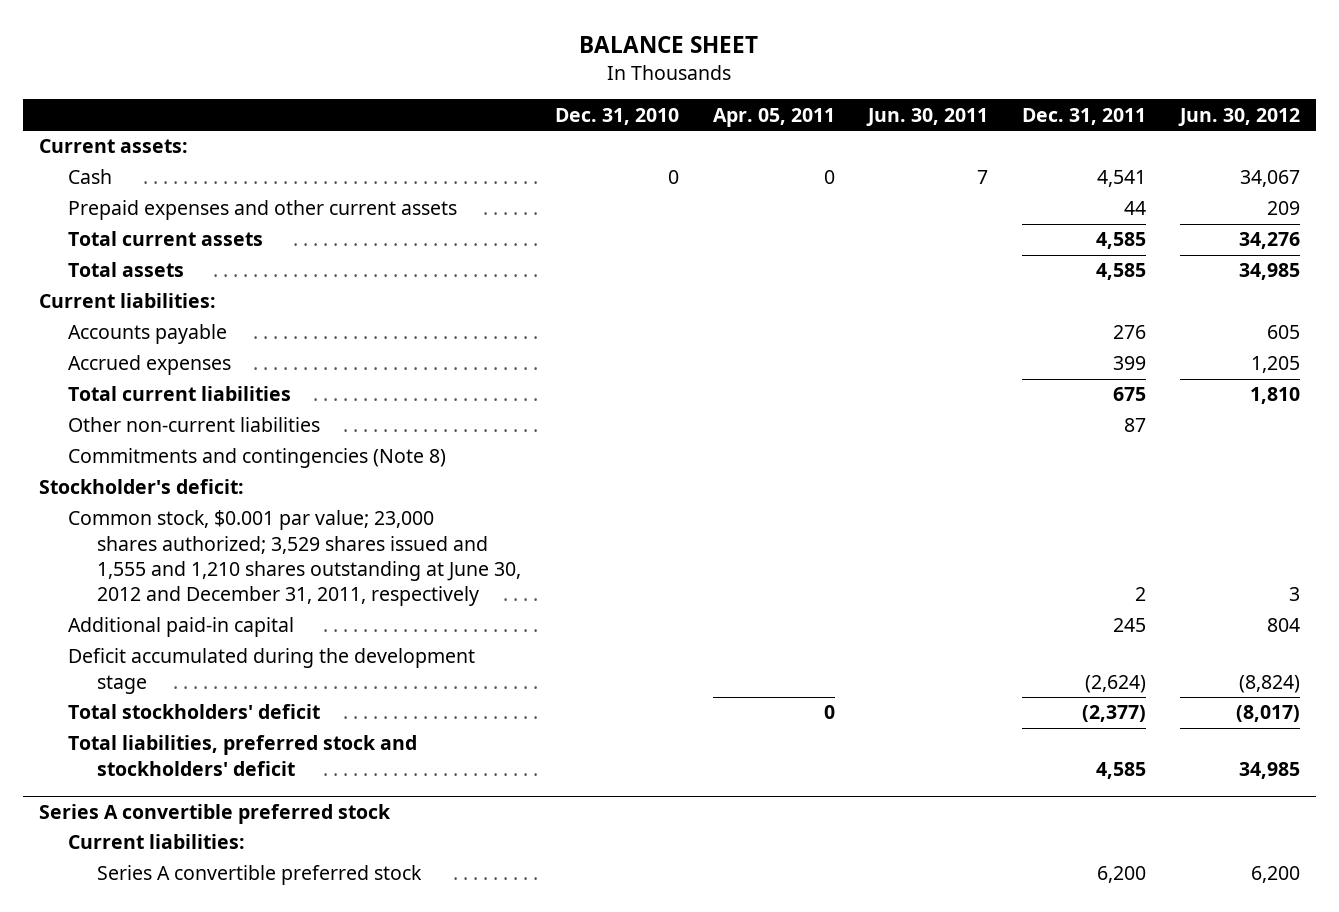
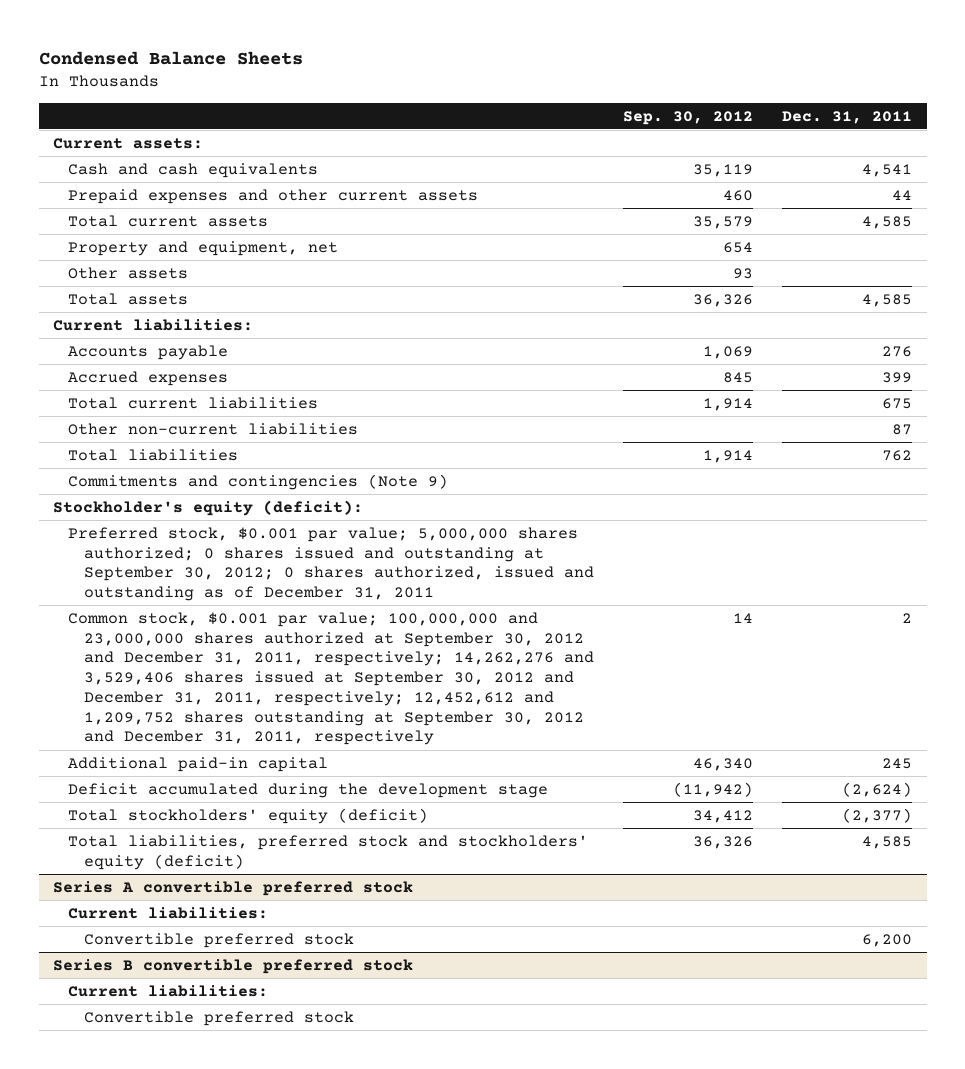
[579,36,759,54] BALANCE SHEET -> [38,51,303,66] Condensed Balance Sheets
[555,107,680,125] Dec. 31, 2010 -> none
[712,107,835,127] Apr. 05, 2011 -> none
[866,107,989,126] Jun. 30, 2011 -> none
[1177,107,1300,126] Jun. 30, 2012 -> none
none -> [622,110,753,125] Sep. 30, 2012
[68,169,113,185] Cash -> [68,162,319,178] Cash and cash equivalents
none -> [68,240,339,256] Property and equipment, net
none -> [68,266,189,279] Other assets
none -> [68,448,239,461] Total liabilities
[68,448,447,469] Commitments and contingencies (Note 8) -> [68,473,449,490] Commitments and contingencies (Note 9)
[39,479,245,495] Stockholder's deficit: -> [53,499,364,516] Stockholder's equity (deficit):
none -> [68,526,594,602] Preferred stock, $0.001 par value; 5,000,000 shares authorized; 0 shares issued and outstanding at September 30, 2012; 0 shares authorized, issued and outstanding as of December 31, 2011
[68,510,522,607] Common stock, $0.001 par value; 23,000 shares authorized; 3,529 shares issued and 1,555 and 1,210 shares outstanding at June 30, 2012 and December 31, 2011, respectively -> [68,611,594,746] Common stock, $0.001 par value; 100,000,000 and 23,000,000 shares authorized at September 30, 2012 and December 31, 2011, respectively; 14,262,276 and 3,529,406 shares issued at September 30, 2012 and December 31, 2011, respectively; 12,452,612 and 1,209,752 shares outstanding at September 30, 2012 and December 31, 2011, respectively
[68,704,321,720] Total stockholders' deficit -> [68,807,429,824] Total stockholders' equity (deficit)
[68,735,418,776] Total liabilities, preferred stock and stockholders' deficit -> [68,834,589,870] Total liabilities, preferred stock and stockholders' equity (deficit)
[97,865,423,886] Series A convertible preferred stock -> [83,932,354,948] Convertible preferred stock
none -> [53,958,414,974] Series B convertible preferred stock
none -> [68,984,269,997] Current liabilities:
none -> [83,1010,354,1026] Convertible preferred stock

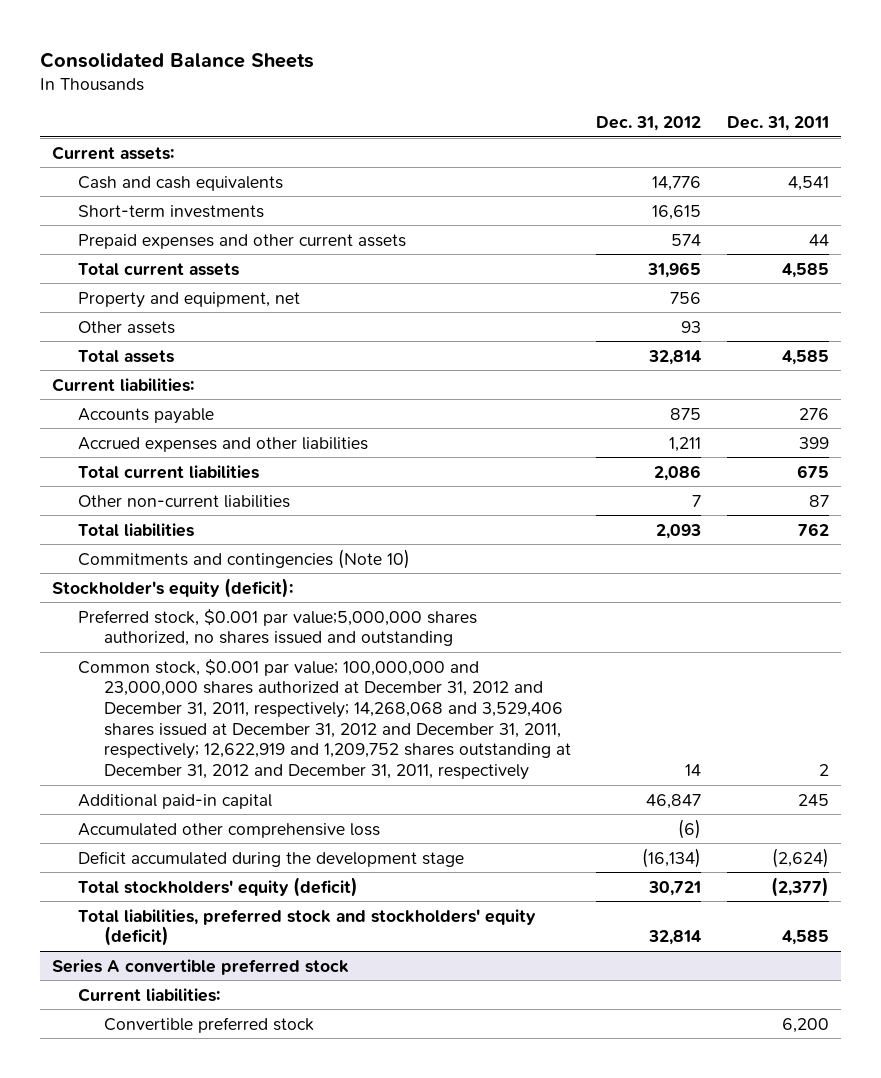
[38,51,303,66] Condensed Balance Sheets -> [39,51,314,68] Consolidated Balance Sheets
[622,110,753,125] Sep. 30, 2012 -> none
none -> [596,116,702,132] Dec. 31, 2012
none -> [78,204,265,218] Short-term investments
[68,370,229,386] Accrued expenses -> [78,436,369,452] Accrued expenses and other liabilities
[68,473,449,490] Commitments and contingencies (Note 9) -> [78,548,411,569] Commitments and contingencies (Note 10)
[68,526,594,602] Preferred stock, $0.001 par value; 5,000,000 shares authorized; 0 shares issued and outstanding at September 30, 2012; 0 shares authorized, issued and outstanding as of December 31, 2011 -> [78,608,478,647] Preferred stock, $0.001 par value;5,000,000 shares authorized, no shares issued and outstanding
[68,611,594,746] Common stock, $0.001 par value; 100,000,000 and 23,000,000 shares authorized at September 30, 2012 and December 31, 2011, respectively; 14,262,276 and 3,529,406 shares issued at September 30, 2012 and December 31, 2011, respectively; 12,452,612 and 1,209,752 shares outstanding at September 30, 2012 and December 31, 2011, respectively -> [78,658,572,780] Common stock, $0.001 par value; 100,000,000 and 23,000,000 shares authorized at December 31, 2012 and December 31, 2011, respectively; 14,268,068 and 3,529,406 shares issued at December 31, 2012 and December 31, 2011, respectively; 12,622,919 and 1,209,752 shares outstanding at December 31, 2012 and December 31, 2011, respectively
none -> [78,822,381,838] Accumulated other comprehensive loss
[53,958,414,974] Series B convertible preferred stock -> none
[68,984,269,997] Current liabilities: -> none
[83,1010,354,1026] Convertible preferred stock -> none

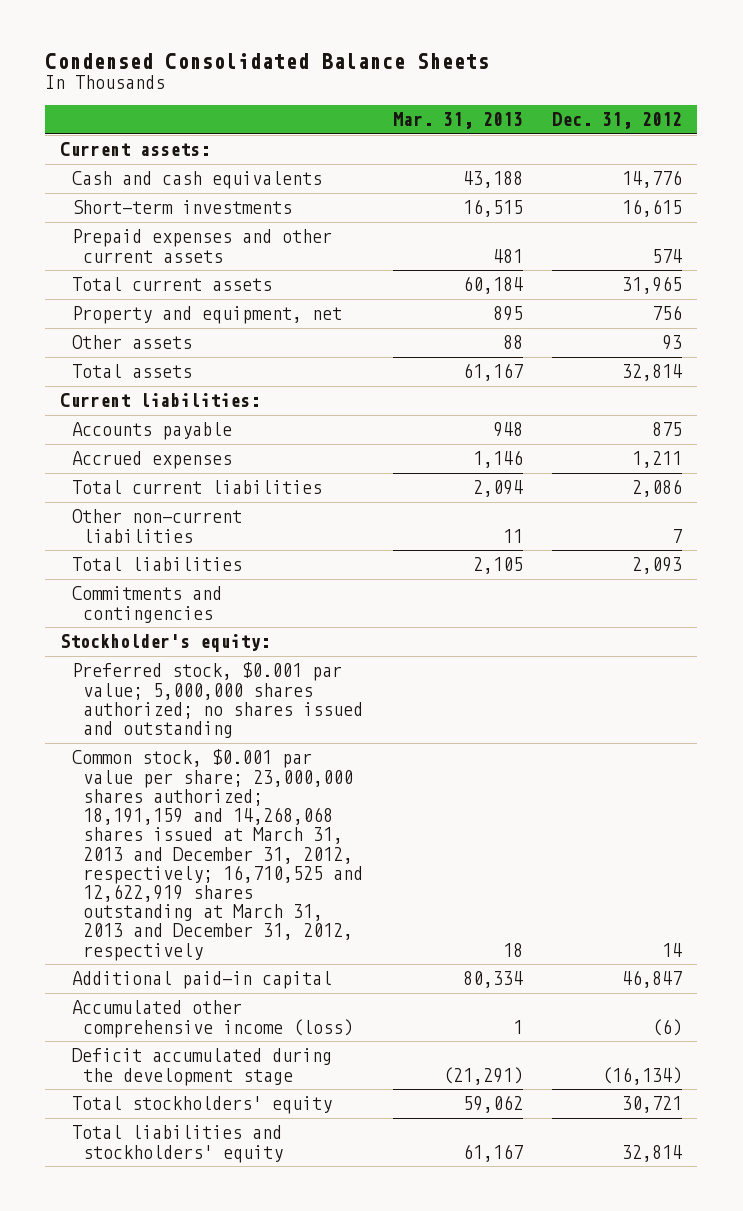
[39,51,314,68] Consolidated Balance Sheets -> [45,52,490,69] Condensed Consolidated Balance Sheets
[726,116,829,132] Dec. 31, 2011 -> none
none -> [392,112,523,130] Mar. 31, 2013
[78,436,369,452] Accrued expenses and other liabilities -> [71,451,232,470] Accrued expenses
[78,548,411,569] Commitments and contingencies (Note 10) -> [71,586,222,623] Commitments and contingencies
[52,577,294,598] Stockholder's equity (deficit): -> [60,634,271,653] Stockholder's equity:
[78,608,478,647] Preferred stock, $0.001 par value;5,000,000 shares authorized, no shares issued and outstanding -> [71,662,364,739] Preferred stock, $0.001 par value; 5,000,000 shares authorized; no shares issued and outstanding
[78,658,572,780] Common stock, $0.001 par value; 100,000,000 and 23,000,000 shares authorized at December 31, 2012 and December 31, 2011, respectively; 14,268,068 and 3,529,406 shares issued at December 31, 2012 and December 31, 2011, respectively; 12,622,919 and 1,209,752 shares outstanding at December 31, 2012 and December 31, 2011, respectively -> [71,749,364,961] Common stock, $0.001 par value per share; 23,000,000 shares authorized; 18,191,159 and 14,268,068 shares issued at March 31, 2013 and December 31, 2012, respectively; 16,710,525 and 12,622,919 shares outstanding at March 31, 2013 and December 31, 2012, respectively
[78,822,381,838] Accumulated other comprehensive loss -> [71,1000,354,1038] Accumulated other comprehensive income (loss)
[52,958,350,975] Series A convertible preferred stock -> none
[78,987,221,1002] Current liabilities: -> none
[104,1016,315,1033] Convertible preferred stock -> none
[78,876,359,897] Total stockholders' equity (deficit) -> [71,1096,332,1115] Total stockholders' equity
[78,908,537,947] Total liabilities, preferred stock and stockholders' equity (deficit) -> [71,1125,284,1163] Total liabilities and stockholders' equity

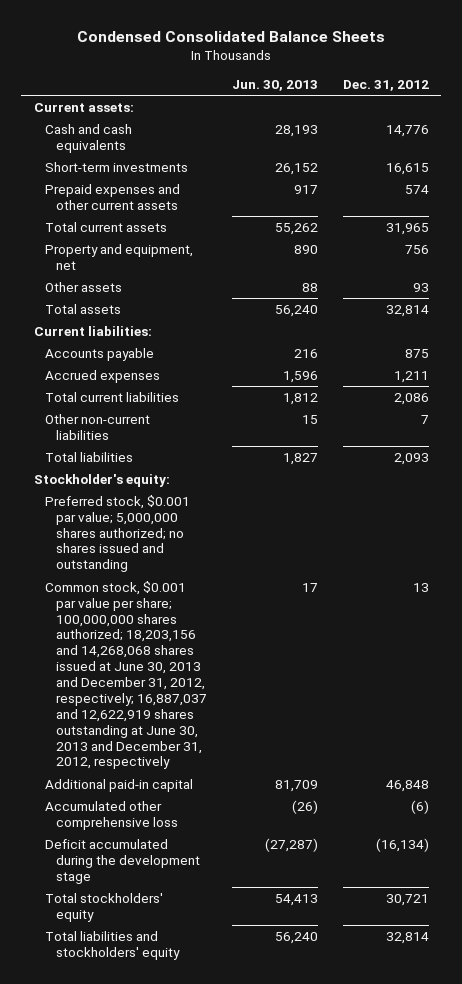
[392,112,523,130] Mar. 31, 2013 -> none
none -> [231,79,318,91] Jun. 30, 2013
[71,586,222,623] Commitments and contingencies -> none
[71,749,364,961] Common stock, $0.001 par value per share; 23,000,000 shares authorized; 18,191,159 and 14,268,068 shares issued at March 31, 2013 and December 31, 2012, respectively; 16,710,525 and 12,622,919 shares outstanding at March 31, 2013 and December 31, 2012, respectively -> [44,580,207,770] Common stock, $0.001 par value per share; 100,000,000 shares authorized; 18,203,156 and 14,268,068 shares issued at June 30, 2013 and December 31, 2012, respectively; 16,887,037 and 12,622,919 shares outstanding at June 30, 2013 and December 31, 2012, respectively
[662,942,683,957] 14 -> [412,582,429,592] 13
[622,970,683,989] 46,847 -> [385,779,429,792] 46,848
[71,1000,354,1038] Accumulated other comprehensive income (loss) -> [44,800,178,830] Accumulated other comprehensive loss

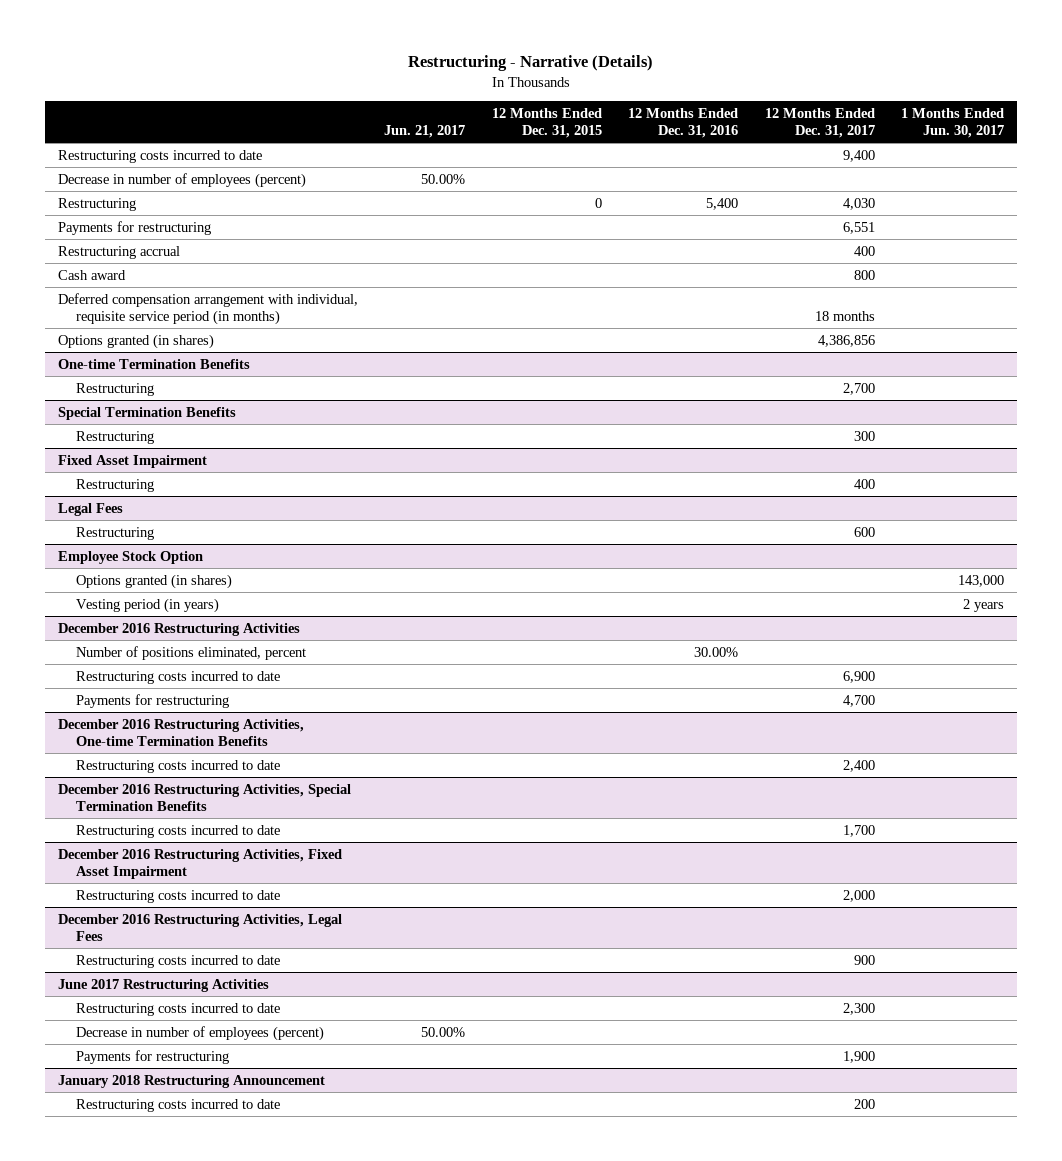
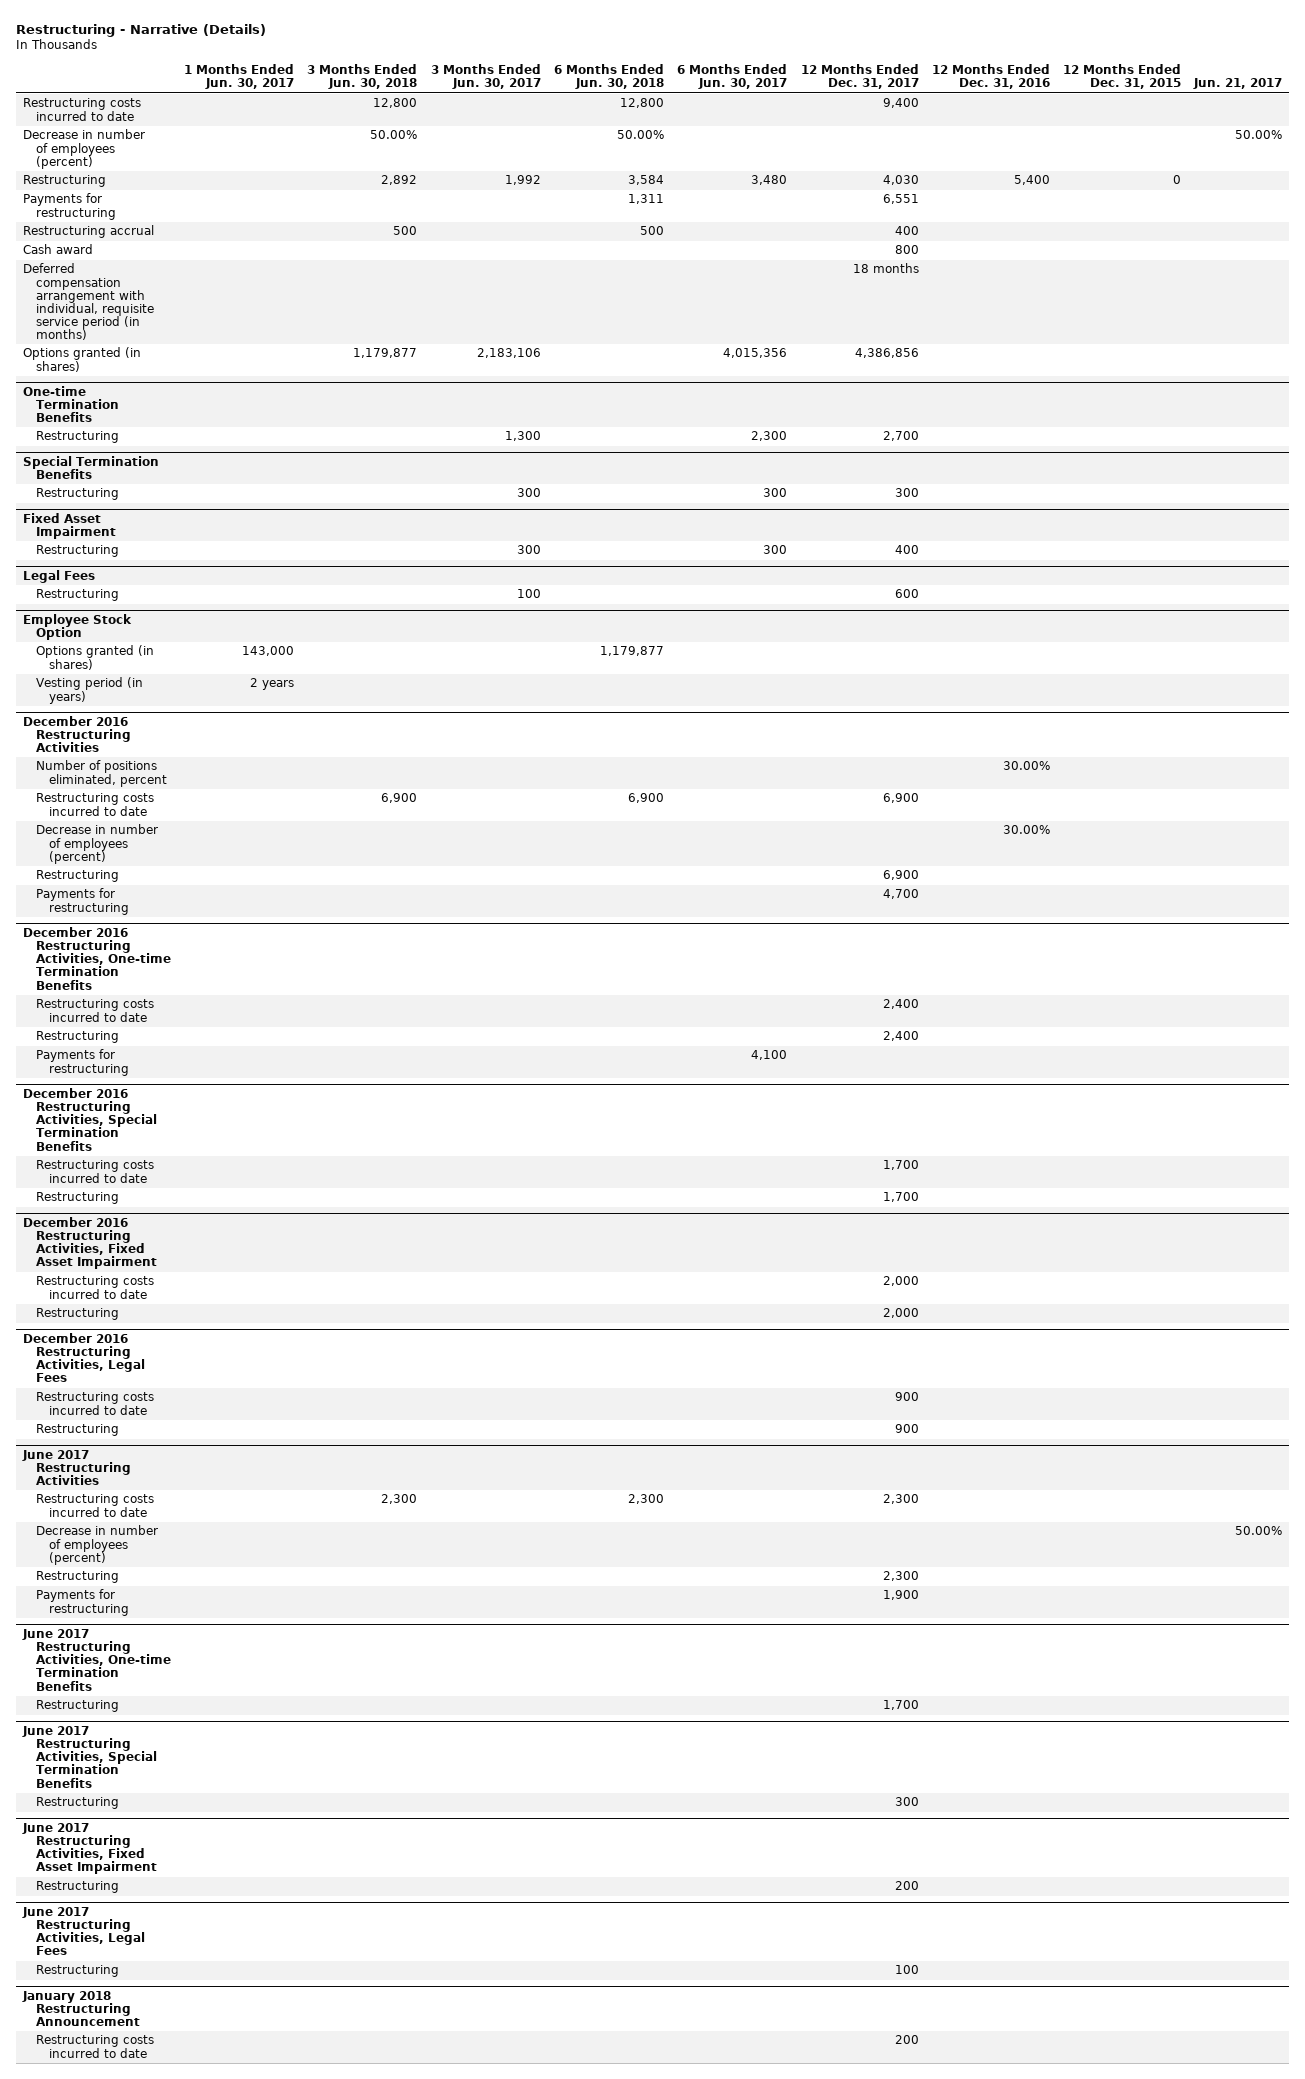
none -> [307,64,418,90] 3 Months Ended Jun. 30, 2018
none -> [430,64,541,90] 3 Months Ended Jun. 30, 2017
none -> [554,64,665,90] 6 Months Ended Jun. 30, 2018
none -> [677,64,788,90] 6 Months Ended Jun. 30, 2017
none -> [35,824,158,864] Decrease in number of employees (percent)
none -> [35,870,119,883] Restructuring
none -> [35,1031,119,1044] Restructuring
none -> [35,1049,130,1076] Payments for restructuring
none -> [35,1192,119,1205] Restructuring
none -> [35,1308,119,1321] Restructuring
none -> [35,1424,119,1437] Restructuring
none -> [35,1571,119,1584] Restructuring
none -> [21,1629,171,1691] June 2017 Restructuring Activities, One-time Termination Benefits
none -> [35,1700,119,1713] Restructuring
none -> [21,1726,157,1788] June 2017 Restructuring Activities, Special Termination Benefits
none -> [35,1797,119,1810] Restructuring
none -> [21,1823,157,1875] June 2017 Restructuring Activities, Fixed Asset Impairment
none -> [35,1881,119,1894] Restructuring
none -> [21,1907,145,1956] June 2017 Restructuring Activities, Legal Fees
none -> [35,1965,119,1978] Restructuring

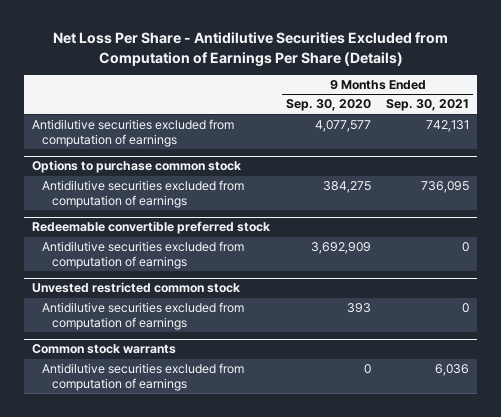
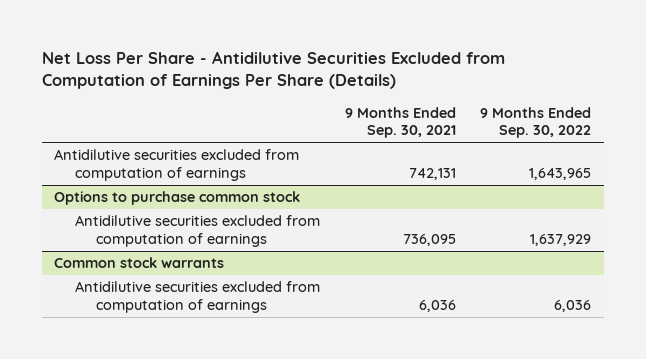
[285,99,371,112] Sep. 30, 2020 -> none
none -> [480,106,592,139] 9 Months Ended Sep. 30, 2022
[31,221,270,235] Redeemable convertible preferred stock -> none
[41,241,244,269] Antidilutive securities excluded from computation of earnings -> none
[31,282,240,294] Unvested restricted common stock -> none
[41,302,244,330] Antidilutive securities excluded from computation of earnings -> none

